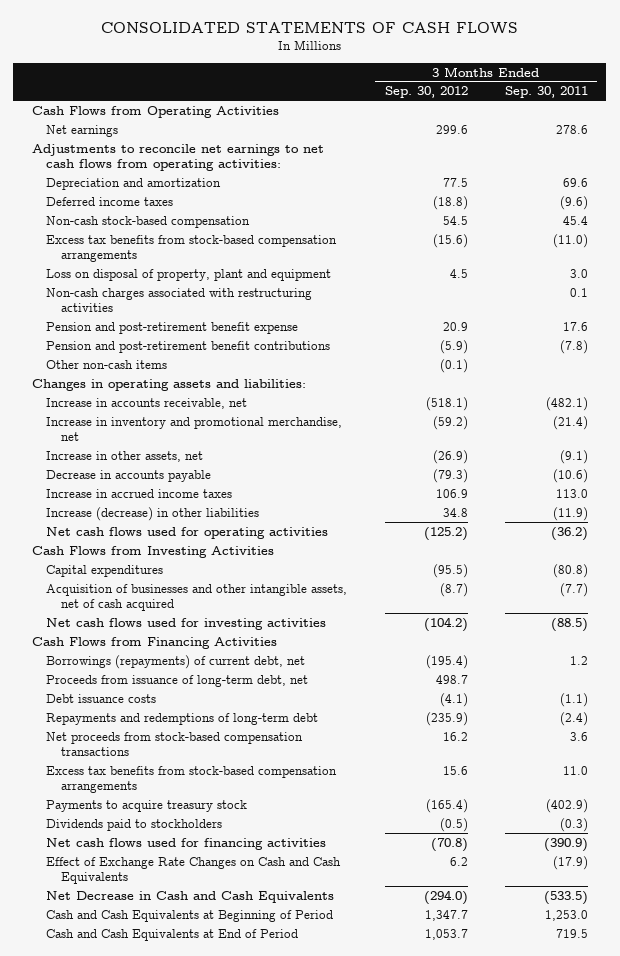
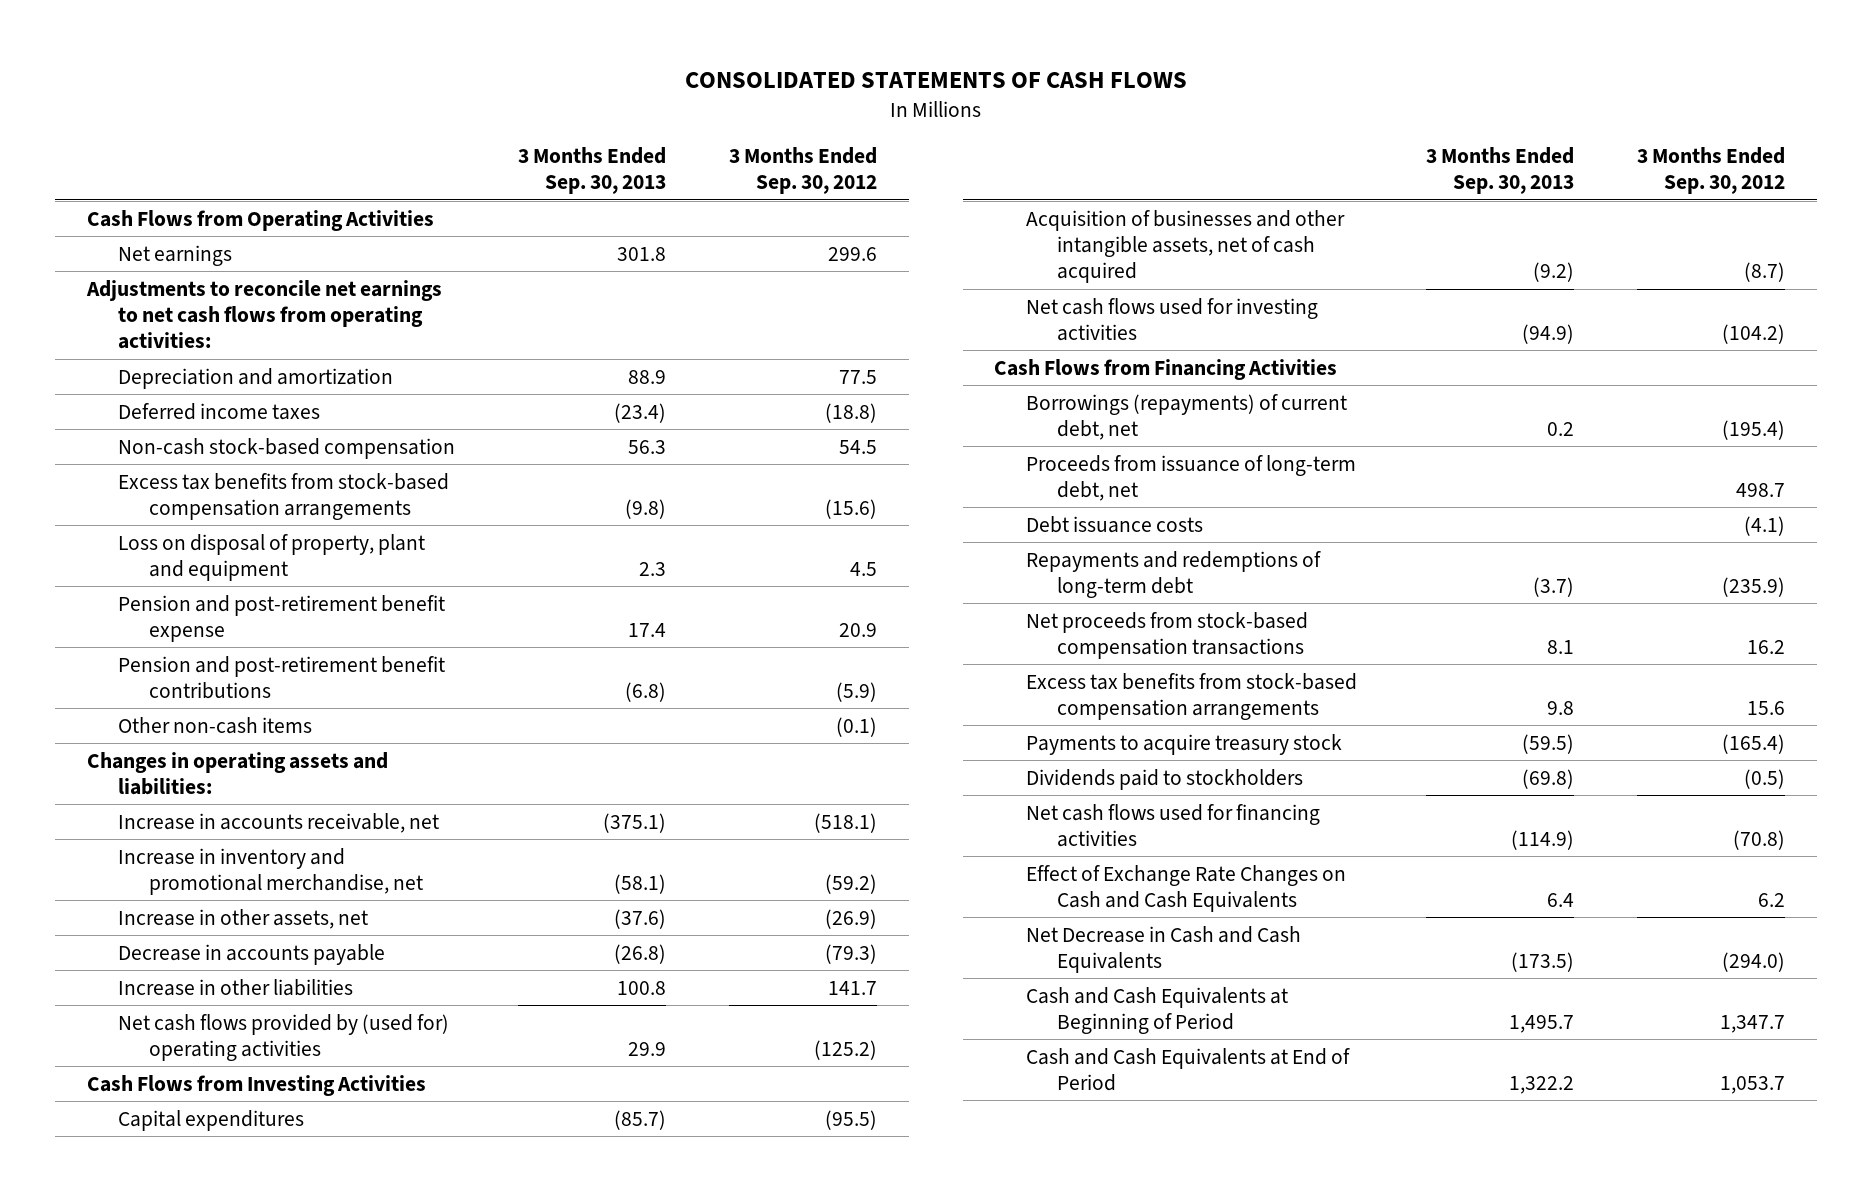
[504,86,588,99] Sep. 30, 2011 -> none
none -> [518,147,667,195] 3 Months Ended Sep. 30, 2013
[46,287,313,313] Non-cash charges associated with restructuring activities -> none
[46,488,233,498] Increase in accrued income taxes -> none
[46,506,260,521] Increase (decrease) in other liabilities -> [117,978,353,996] Increase in other liabilities
[442,507,468,517] 34.8 -> [828,980,878,995] 141.7
[46,526,329,539] Net cash flows used for operating activities -> [117,1013,449,1061] Net cash flows provided by (used for) operating activities

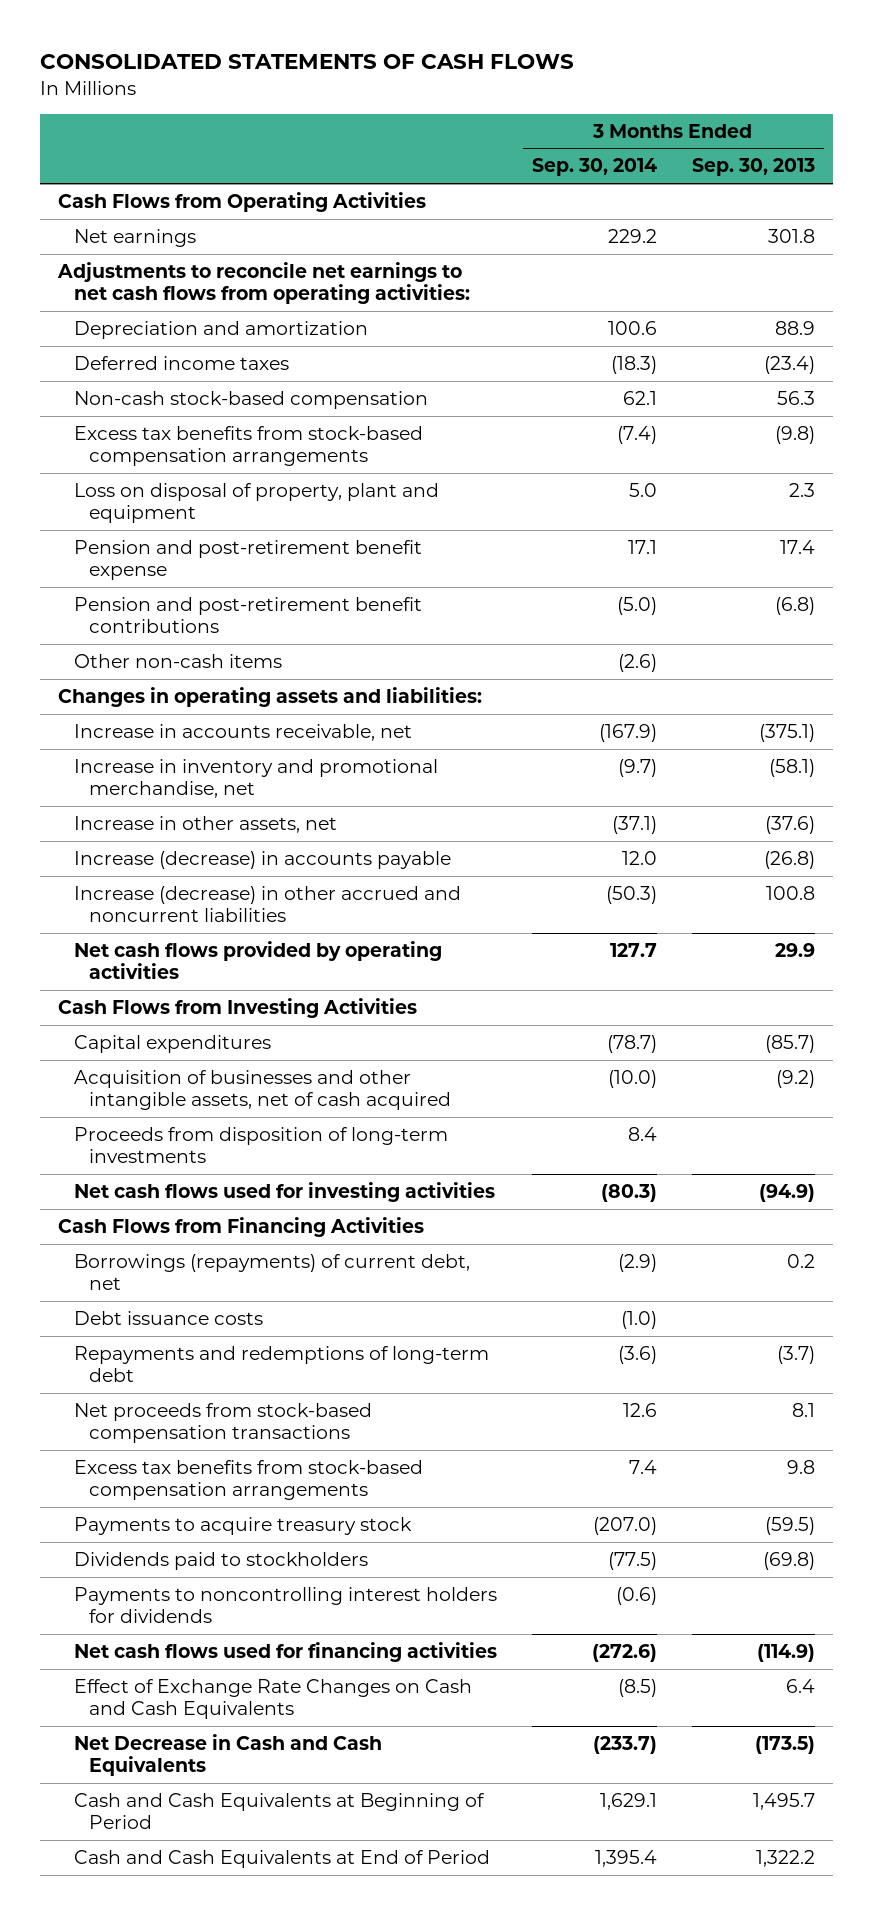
[729,147,878,195] 3 Months Ended Sep. 30, 2012 -> none
none -> [531,158,657,177] Sep. 30, 2014
[117,943,385,965] Decrease in accounts payable -> [73,850,451,869] Increase (decrease) in accounts payable
[117,978,353,996] Increase in other liabilities -> [73,885,461,922] Increase (decrease) in other accrued and noncurrent liabilities
[117,1013,449,1061] Net cash flows provided by (used for) operating activities -> [73,940,442,979] Net cash flows provided by operating activities
none -> [73,1126,448,1163] Proceeds from disposition of long-term investments
[1025,454,1356,501] Proceeds from issuance of long-term debt, net -> none
none -> [73,1586,497,1623] Payments to noncontrolling interest holders for dividends

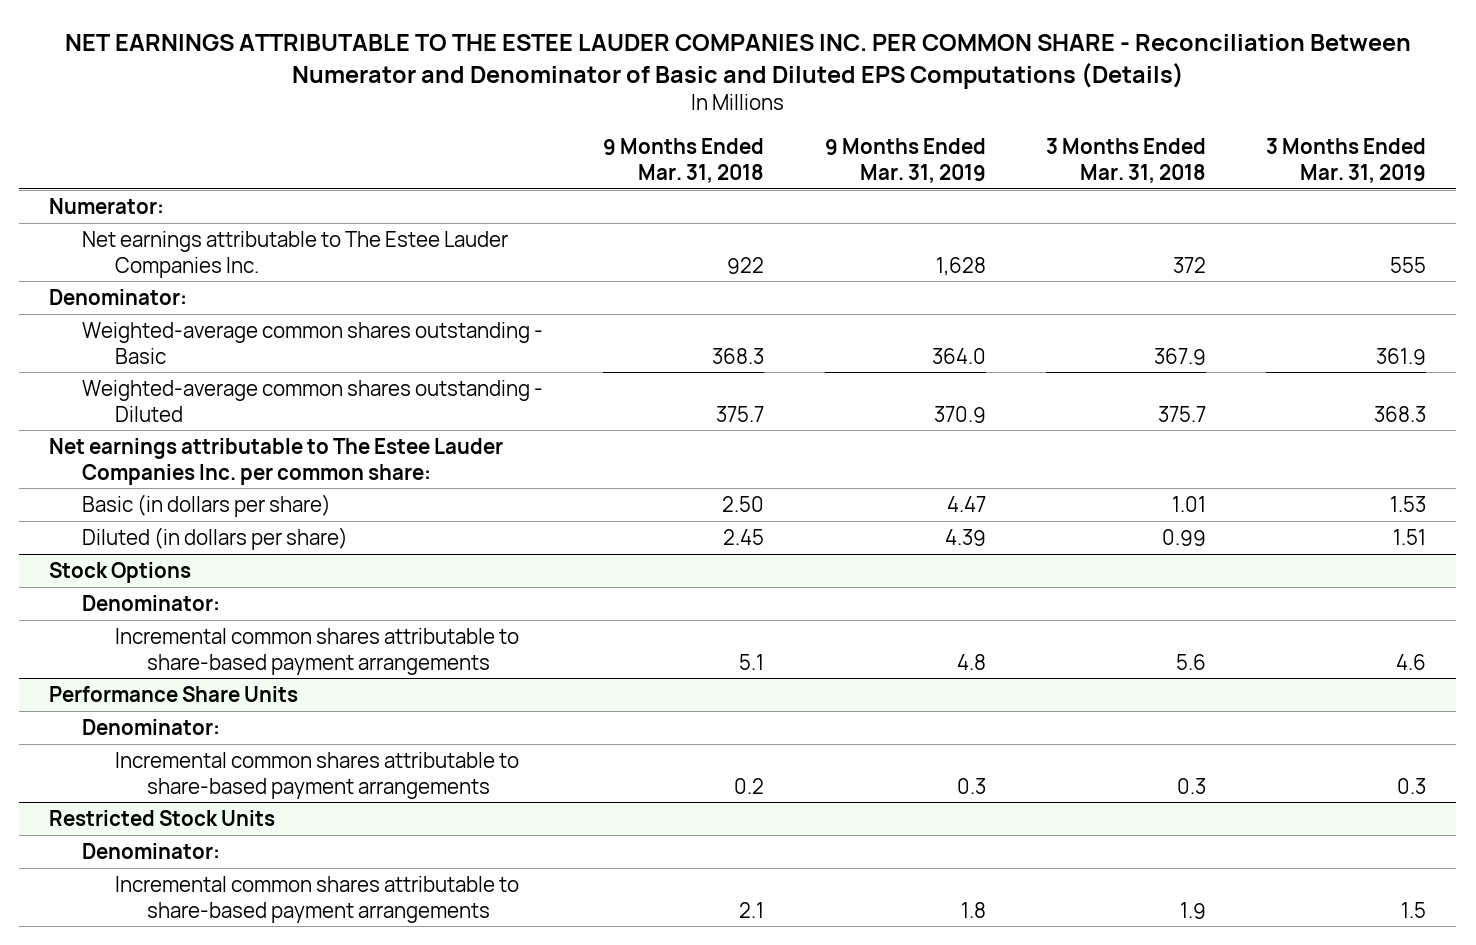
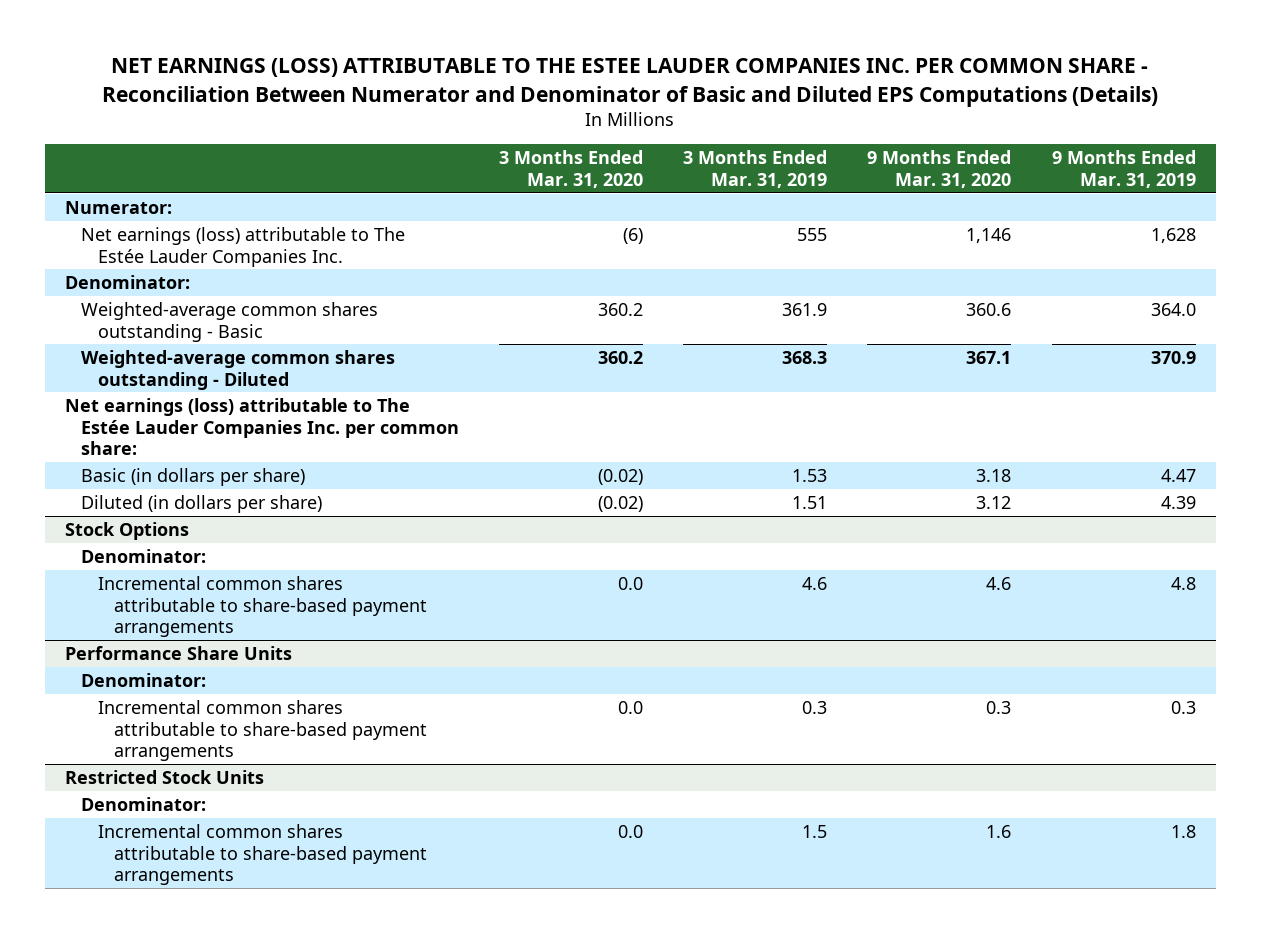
[64,33,1411,89] NET EARNINGS ATTRIBUTABLE TO THE ESTEE LAUDER COMPANIES INC. PER COMMON SHARE - Reconciliation Between Numerator and Denominator of Basic and Diluted EPS Computations (Details) -> [102,58,1159,107] NET EARNINGS (LOSS) ATTRIBUTABLE TO THE ESTEE LAUDER COMPANIES INC. PER COMMON SHARE - Reconciliation Between Numerator and Denominator of Basic and Diluted EPS Computations (Details)
[603,138,765,184] 9 Months Ended Mar. 31, 2018 -> none
[1045,138,1206,184] 3 Months Ended Mar. 31, 2018 -> none
none -> [499,150,644,188] 3 Months Ended Mar. 31, 2020
none -> [867,150,1012,188] 9 Months Ended Mar. 31, 2020
[82,230,509,278] Net earnings attributable to The Estee Lauder Companies Inc. -> [81,226,406,267] Net earnings (loss) attributable to The Estée Lauder Companies Inc.
[49,437,504,485] Net earnings attributable to The Estee Lauder Companies Inc. per common share: -> [65,397,460,456] Net earnings (loss) attributable to The Estée Lauder Companies Inc. per common share:

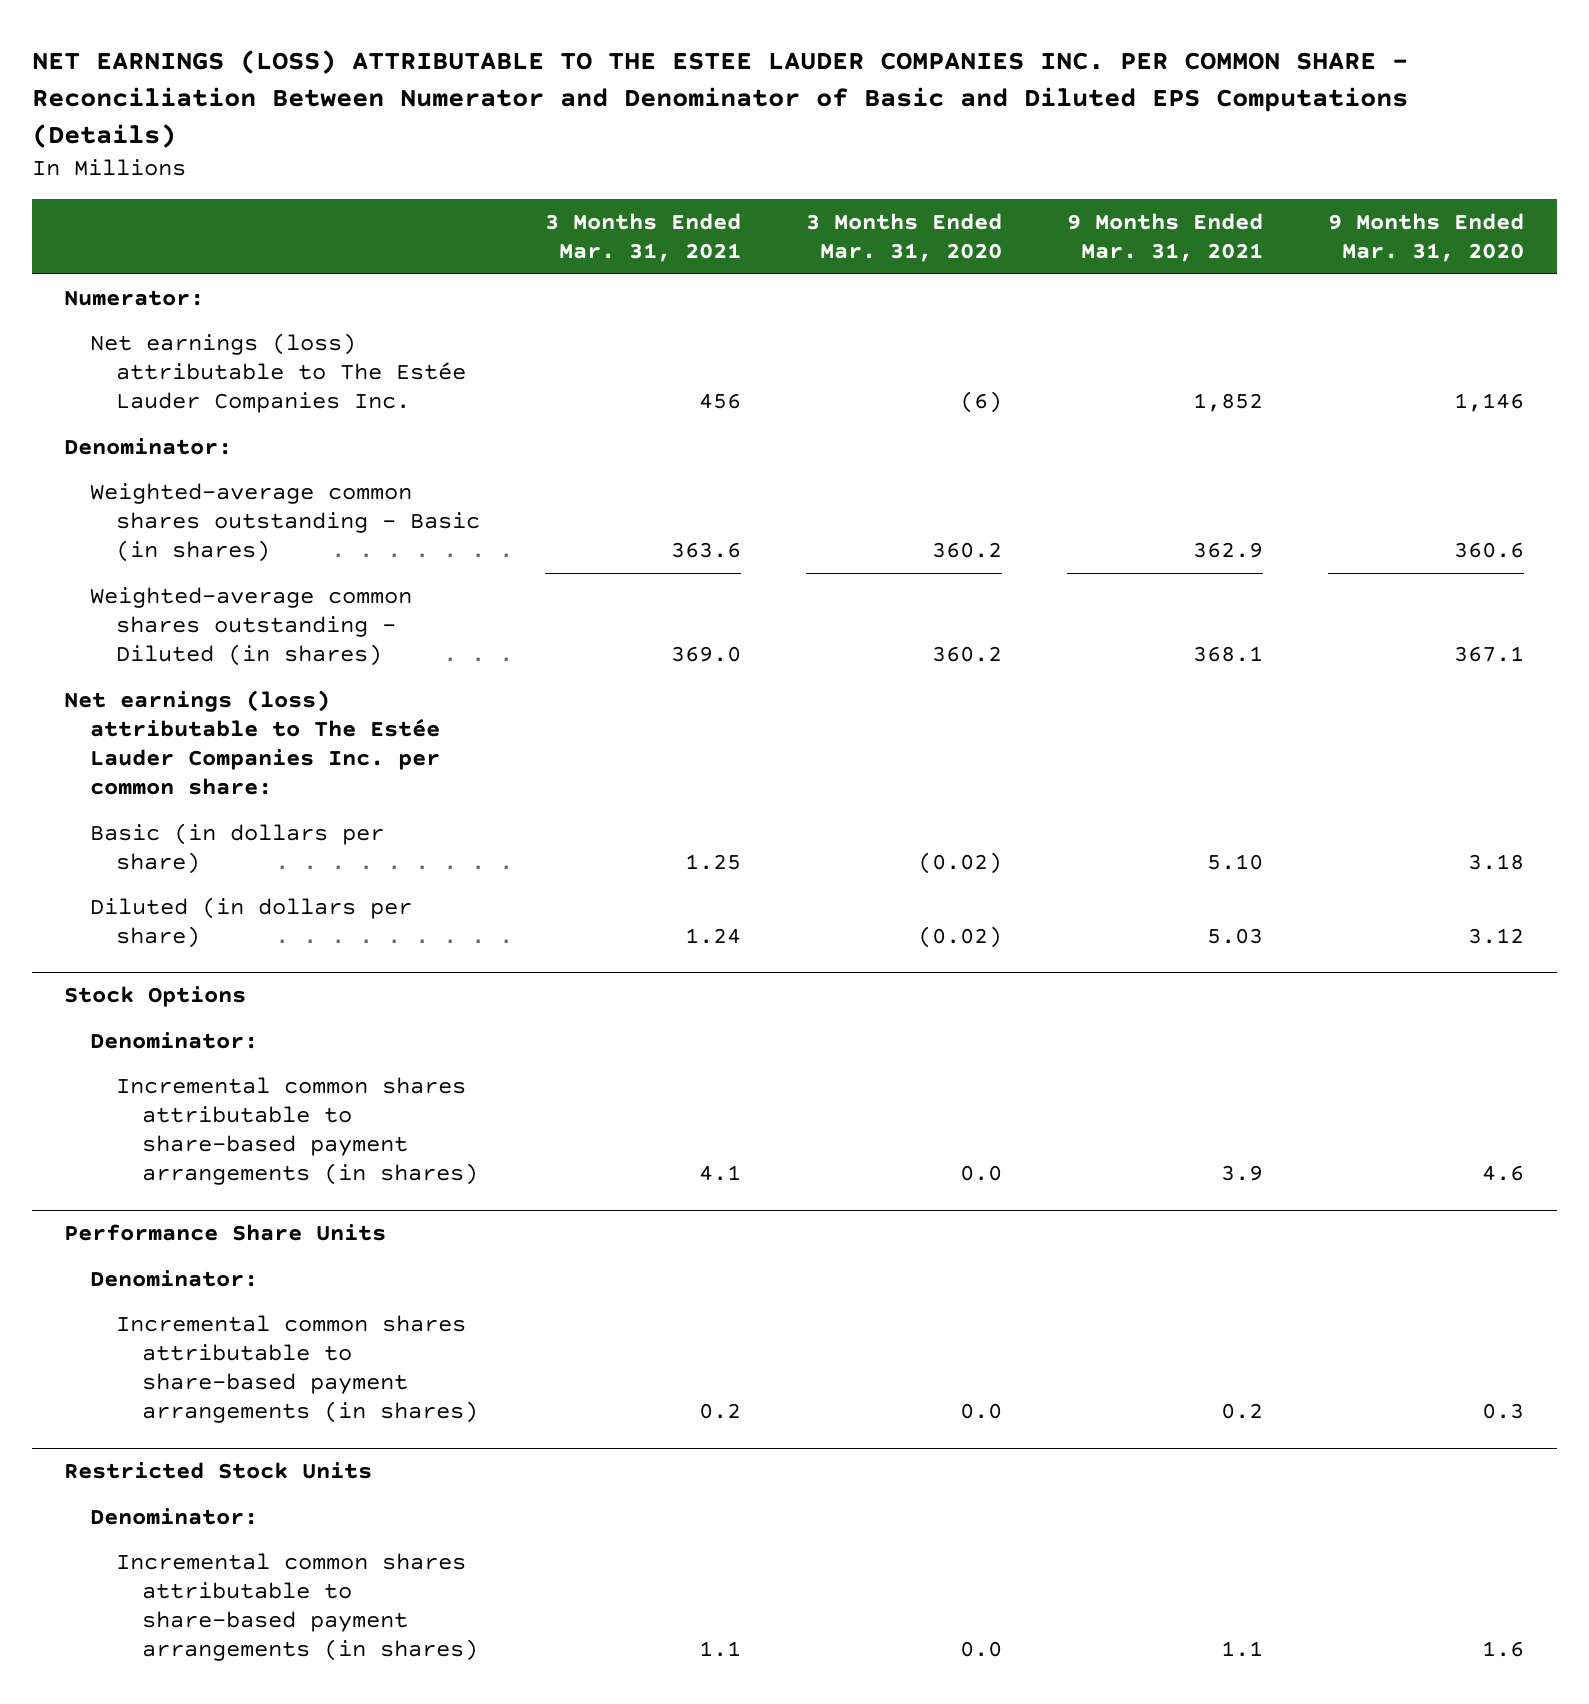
[683,150,828,188] 3 Months Ended Mar. 31, 2019 -> none
[1051,150,1196,188] 9 Months Ended Mar. 31, 2019 -> none
none -> [545,212,742,263] 3 Months Ended Mar. 31, 2021
none -> [1067,212,1264,263] 9 Months Ended Mar. 31, 2021
[81,301,379,342] Weighted-average common shares outstanding - Basic -> [90,482,481,563] Weighted-average common shares outstanding - Basic (in shares)
[81,349,396,390] Weighted-average common shares outstanding - Diluted -> [90,586,413,667] Weighted-average common shares outstanding - Diluted (in shares)
[97,575,427,638] Incremental common shares attributable to share-based payment arrangements -> [116,1076,479,1186] Incremental common shares attributable to share-based payment arrangements (in shares)
[97,699,427,762] Incremental common shares attributable to share-based payment arrangements -> [116,1314,479,1424] Incremental common shares attributable to share-based payment arrangements (in shares)
[97,823,427,886] Incremental common shares attributable to share-based payment arrangements -> [116,1552,479,1662] Incremental common shares attributable to share-based payment arrangements (in shares)

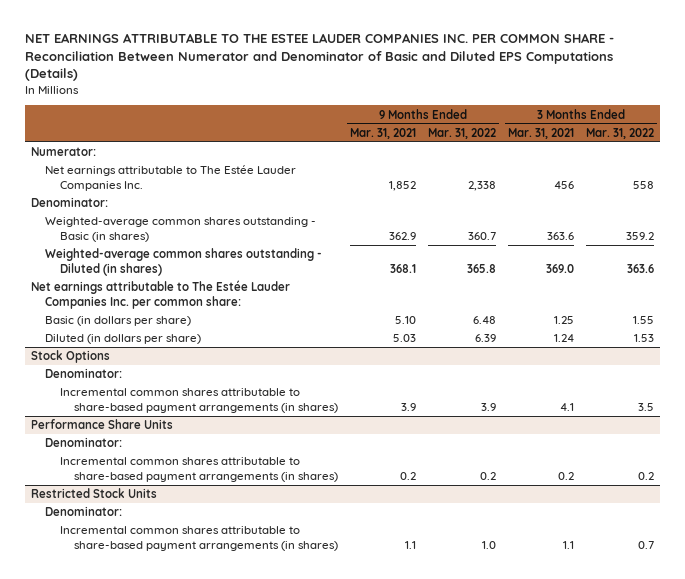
[31,49,1408,149] NET EARNINGS (LOSS) ATTRIBUTABLE TO THE ESTEE LAUDER COMPANIES INC. PER COMMON SHARE - Reconciliation Between Numerator and Denominator of Basic and Diluted EPS Computations (Details) -> [25,33,615,82] NET EARNINGS ATTRIBUTABLE TO THE ESTEE LAUDER COMPANIES INC. PER COMMON SHARE - Reconciliation Between Numerator and Denominator of Basic and Diluted EPS Computations (Details)
[806,212,1003,263] 3 Months Ended Mar. 31, 2020 -> none
[1328,212,1525,263] 9 Months Ended Mar. 31, 2020 -> none
none -> [427,127,496,139] Mar. 31, 2022
none -> [585,127,654,139] Mar. 31, 2022
[90,332,467,414] Net earnings (loss) attributable to The Estée Lauder Companies Inc. -> [45,165,297,191] Net earnings attributable to The Estée Lauder Companies Inc.
[64,689,441,796] Net earnings (loss) attributable to The Estée Lauder Companies Inc. per common share: -> [31,280,291,309] Net earnings attributable to The Estée Lauder Companies Inc. per common share:

